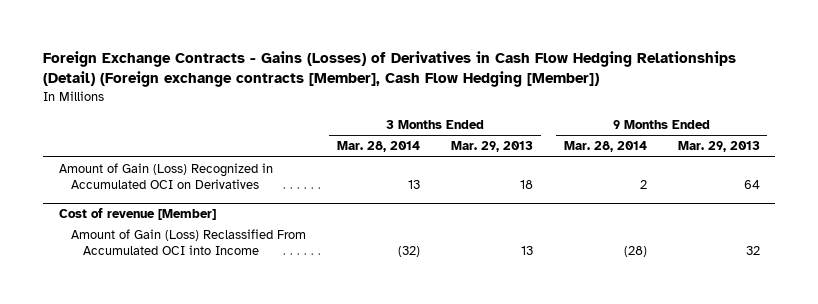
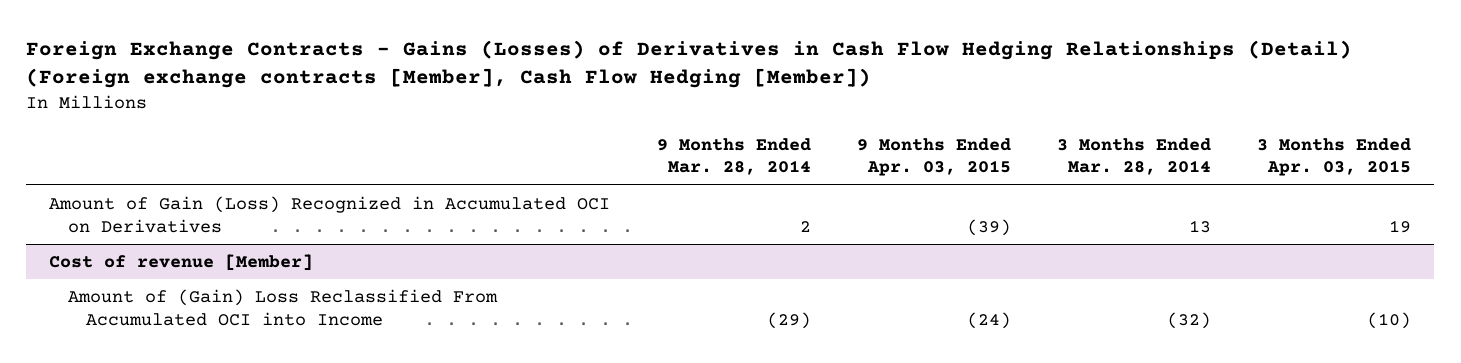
[450,141,533,153] Mar. 29, 2013 -> none
[677,141,760,153] Mar. 29, 2013 -> none
none -> [856,137,1011,177] 9 Months Ended Apr. 03, 2015
none -> [1257,137,1412,177] 3 Months Ended Apr. 03, 2015
[71,229,307,256] Amount of Gain (Loss) Reclassified From Accumulated OCI into Income -> [67,288,498,326] Amount of (Gain) Loss Reclassified From Accumulated OCI into Income
[623,246,647,258] (28) -> [766,311,811,329] (29)

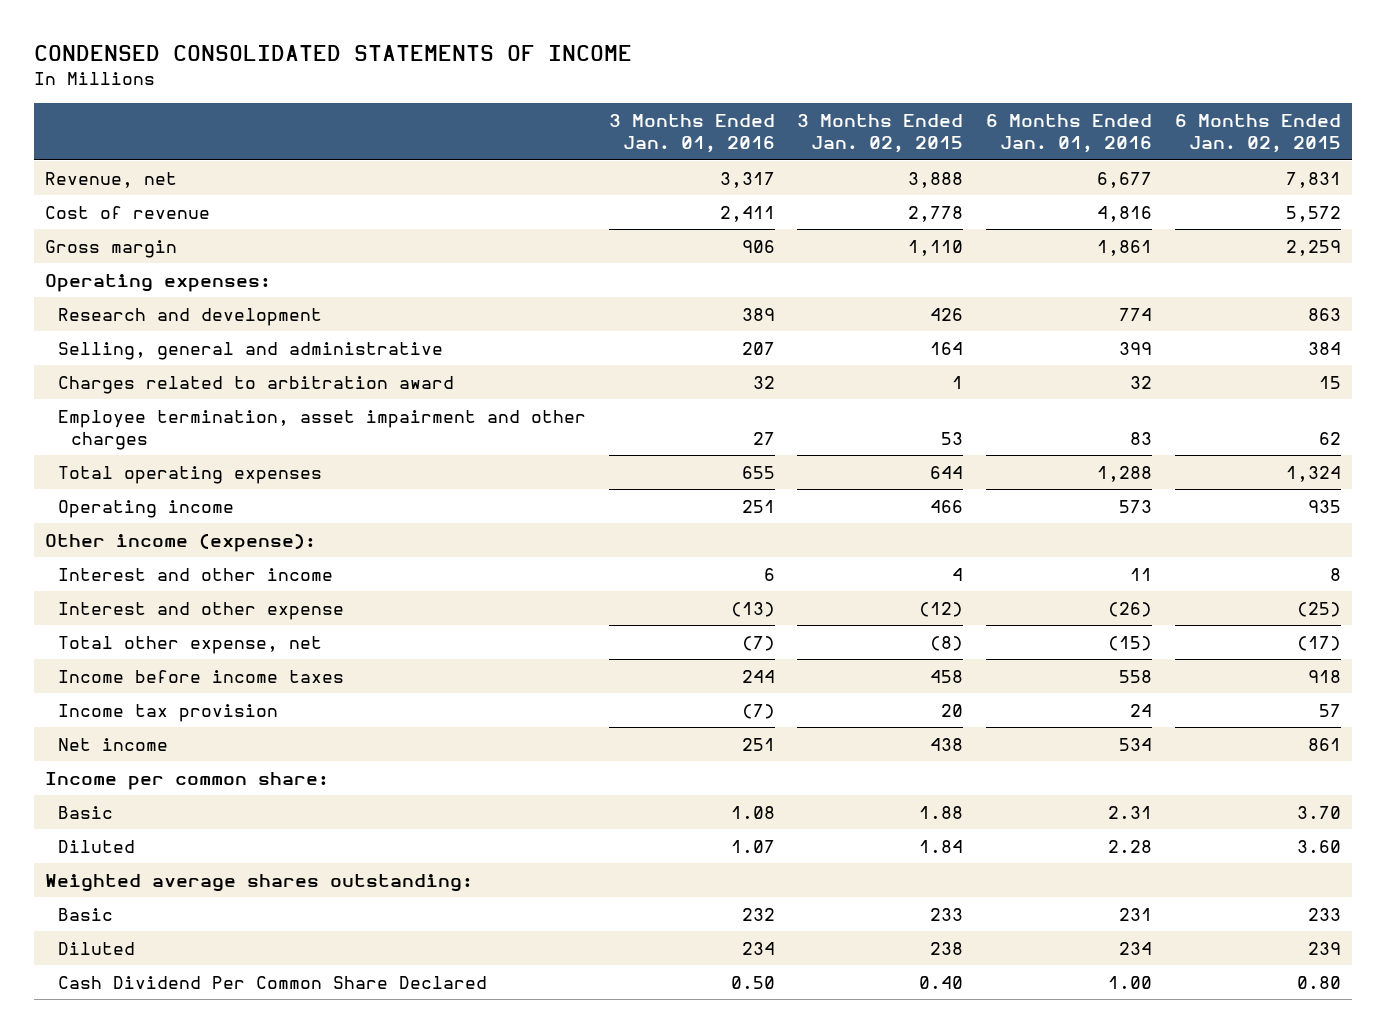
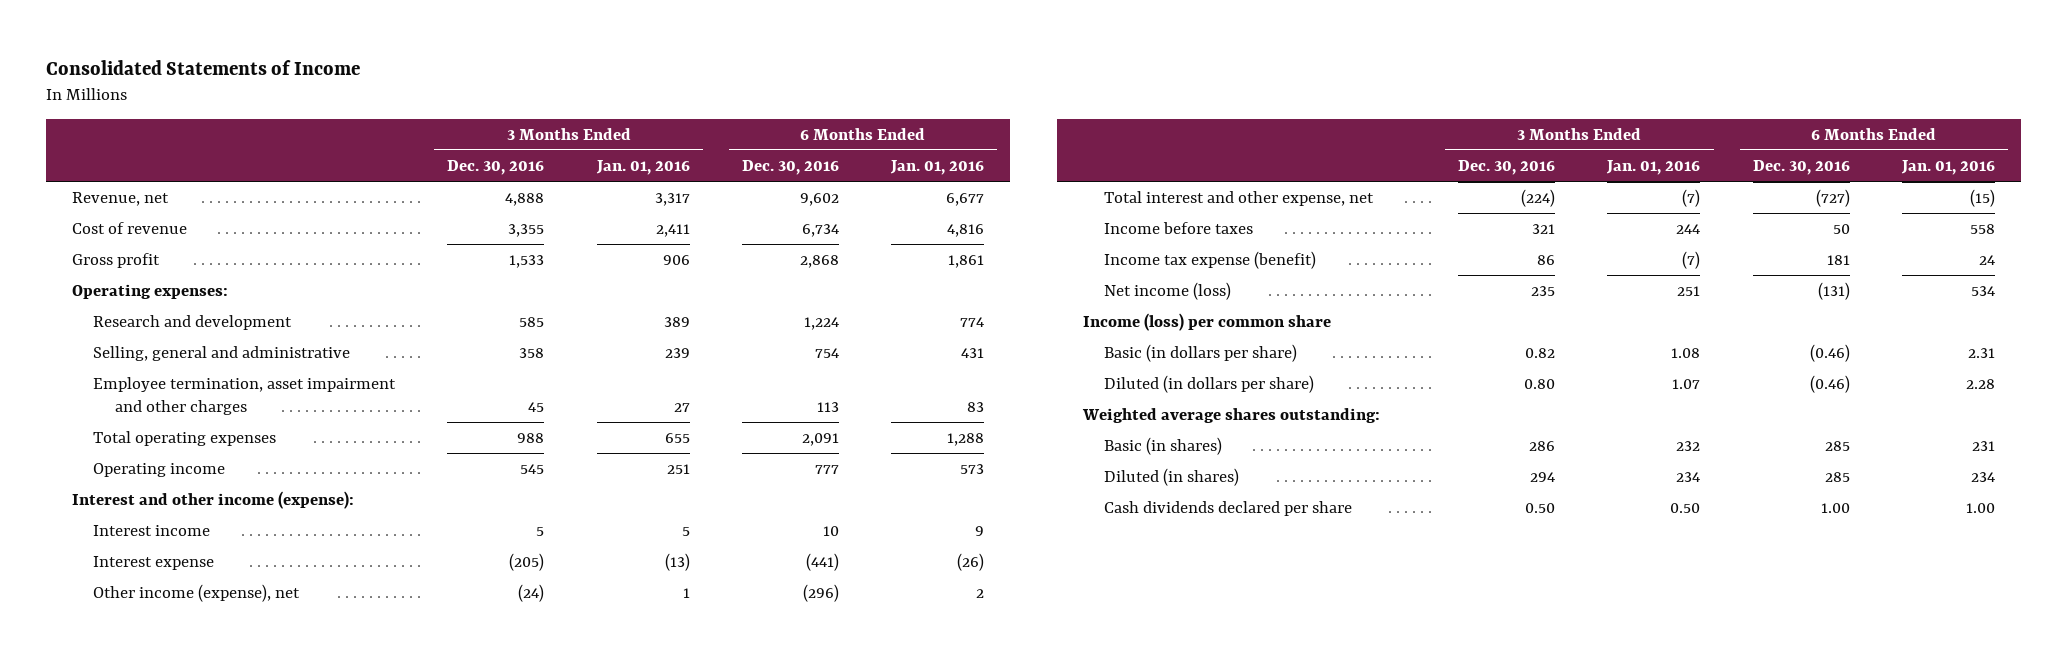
[33,45,632,62] CONDENSED CONSOLIDATED STATEMENTS OF INCOME -> [45,59,360,75] Consolidated Statements of Income
[797,114,964,154] 3 Months Ended Jan. 02, 2015 -> none
[1174,114,1341,154] 6 Months Ended Jan. 02, 2015 -> none
none -> [447,159,545,175] Dec. 30, 2016
none -> [741,159,839,175] Dec. 30, 2016
[45,239,178,258] Gross margin -> [71,252,160,268] Gross profit
[58,375,455,394] Charges related to arbitration award -> none
[741,341,775,355] 207 -> [664,347,690,358] 239
[1119,341,1153,355] 399 -> [960,347,984,358] 431
[45,532,317,552] Other income (expense): -> [71,490,354,509] Interest and other income (expense):
[58,567,334,581] Interest and other income -> [93,524,211,536] Interest income
[763,567,775,581] 6 -> [681,526,690,536] 5
[1130,567,1153,581] 11 -> [974,525,984,536] 9
[58,601,345,620] Interest and other expense -> [93,555,215,570] Interest expense
none -> [93,583,301,602] Other income (expense), net
[58,635,323,654] Total other expense, net -> [1104,190,1375,206] Total interest and other expense, net
[58,669,345,683] Income before income taxes -> [1104,221,1254,234] Income before taxes
[58,703,279,722] Income tax provision -> [1104,250,1317,269] Income tax expense (benefit)
[58,737,169,751] Net income -> [1104,281,1232,300] Net income (loss)
[45,771,330,790] Income per common share: -> [1082,312,1331,331] Income (loss) per common share
[58,805,114,819] Basic -> [1104,343,1298,362] Basic (in dollars per share)
[58,839,136,853] Diluted -> [1104,374,1315,393] Diluted (in dollars per share)
[58,907,114,921] Basic -> [1104,436,1223,455] Basic (in shares)
[58,941,136,955] Diluted -> [1104,467,1240,486] Diluted (in shares)
[58,975,488,989] Cash Dividend Per Common Share Declared -> [1104,500,1353,516] Cash dividends declared per share

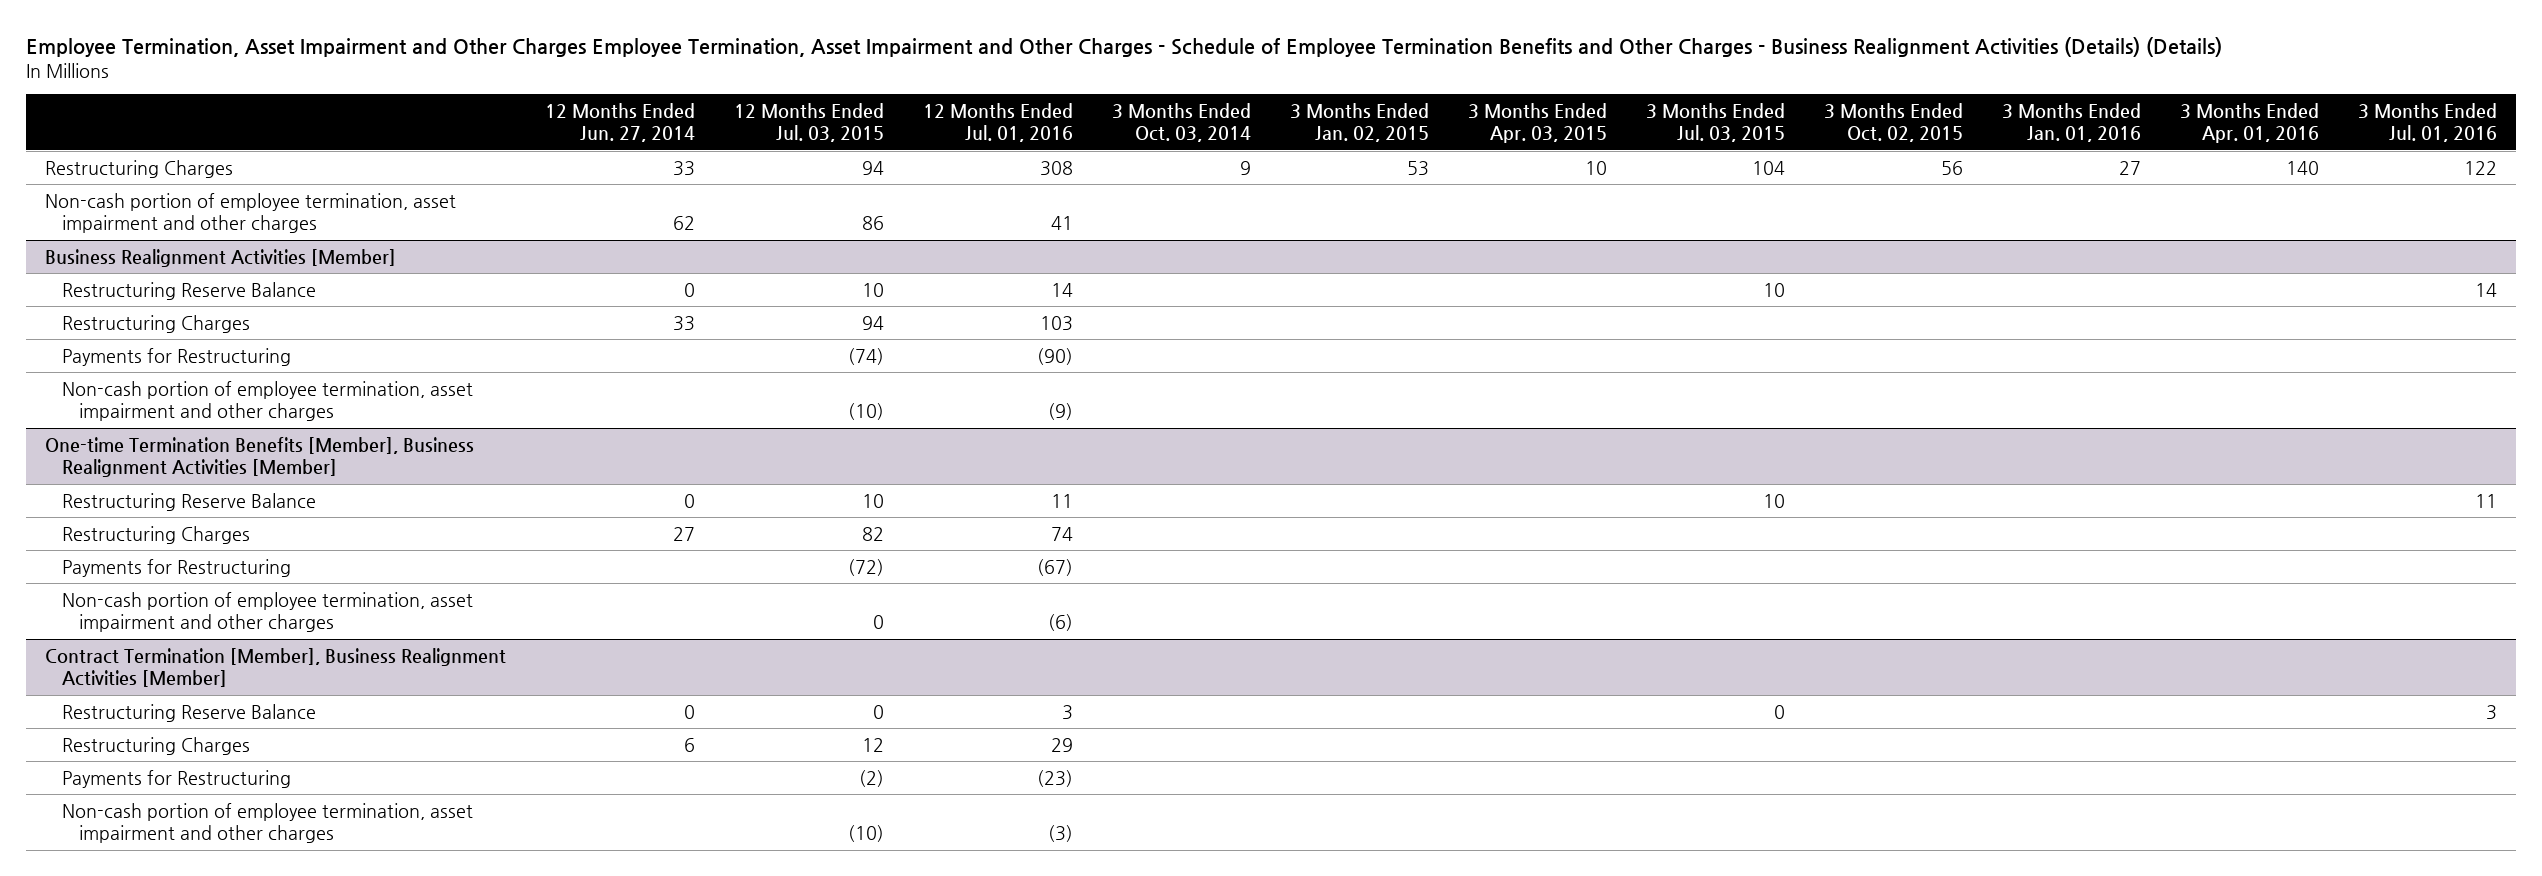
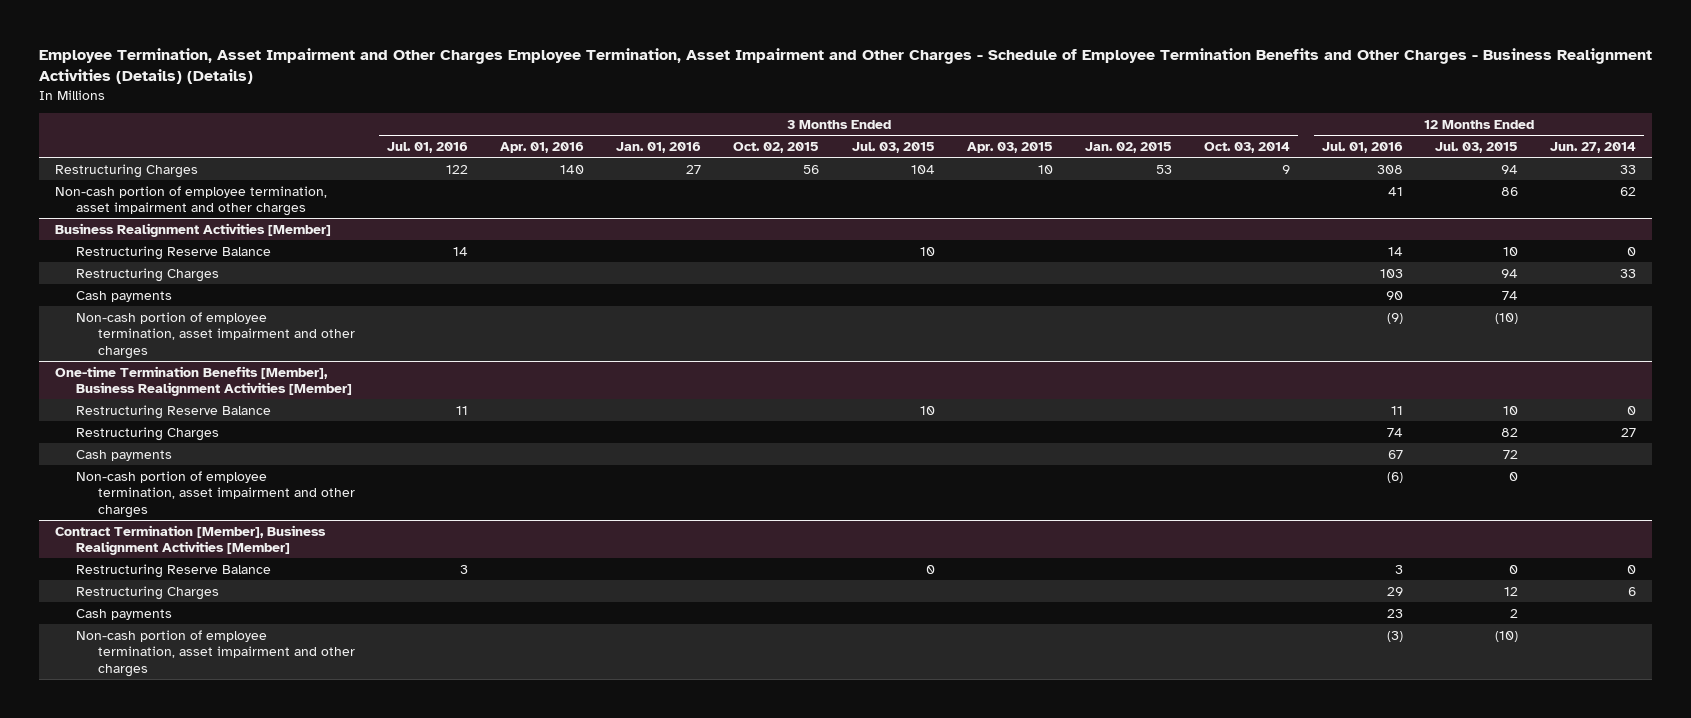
[61,347,291,366] Payments for Restructuring -> [76,290,173,302] Cash payments
[848,347,885,365] (74) -> [1502,290,1519,300] 74
[1037,347,1074,365] (90) -> [1386,290,1404,300] 90
[61,558,291,577] Payments for Restructuring -> [76,449,173,461] Cash payments
[848,558,885,576] (72) -> [1503,449,1519,459] 72
[1037,558,1074,576] (67) -> [1388,449,1404,459] 67
[61,769,291,788] Payments for Restructuring -> [76,608,173,620] Cash payments
[859,769,885,787] (2) -> [1510,608,1519,618] 2
[1037,769,1074,787] (23) -> [1387,608,1404,618] 23

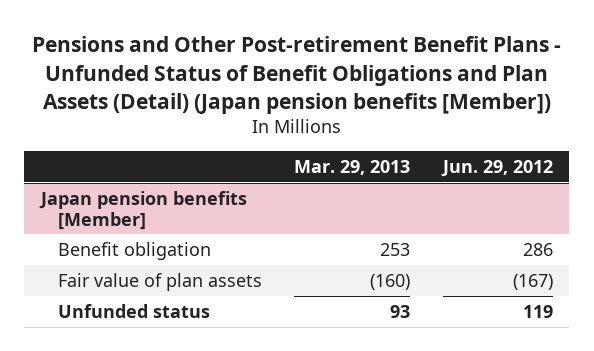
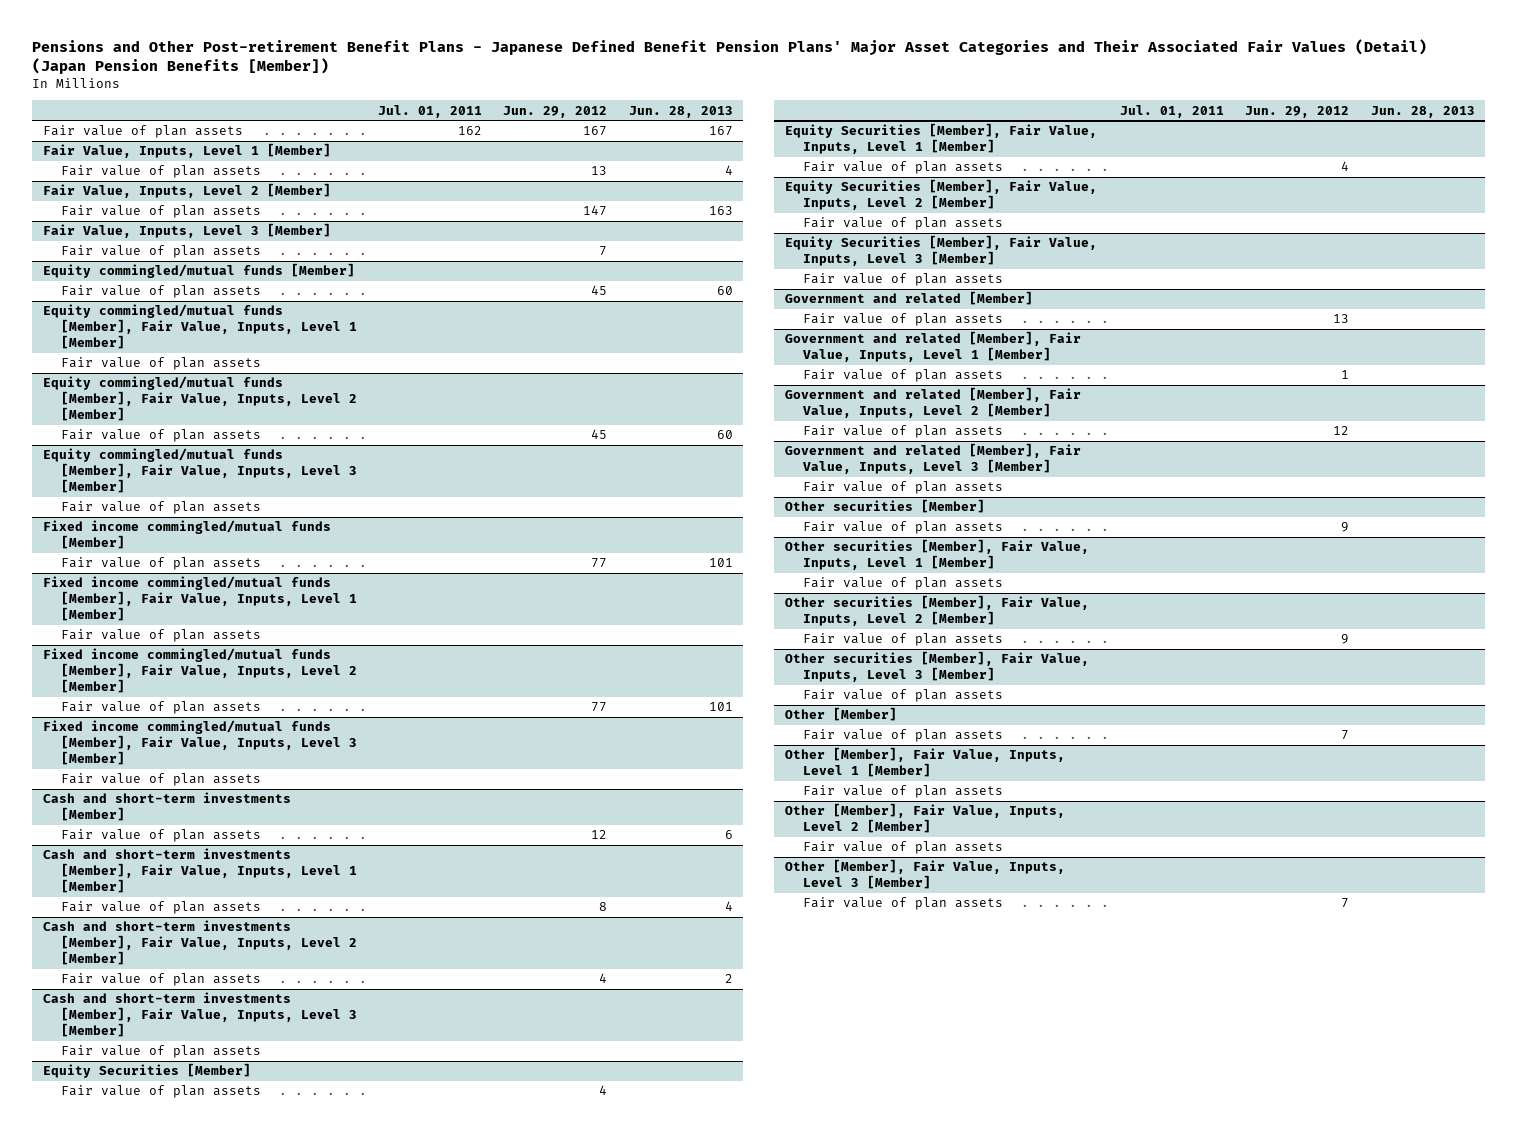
[31,36,561,114] Pensions and Other Post-retirement Benefit Plans - Unfunded Status of Benefit Obligations and Plan Assets (Detail) (Japan pension benefits [Member]) -> [32,38,1428,74] Pensions and Other Post-retirement Benefit Plans - Japanese Defined Benefit Pension Plans' Major Asset Categories and Their Associated Fair Values (Detail) (Japan Pension Benefits [Member])
[294,160,411,176] Mar. 29, 2013 -> none
none -> [377,104,482,118] Jul. 01, 2011
none -> [628,105,733,118] Jun. 28, 2013
[38,190,247,230] Japan pension benefits [Member] -> none
[57,241,211,260] Benefit obligation -> none
[57,303,210,318] Unfunded status -> none
[512,273,553,290] (167) -> [583,126,608,137] 167
none -> [43,143,332,159] Fair Value, Inputs, Level 1 [Member]
none -> [60,165,261,179] Fair value of plan assets
none -> [43,183,332,199] Fair Value, Inputs, Level 2 [Member]
none -> [60,205,261,219] Fair value of plan assets
none -> [43,223,332,239] Fair Value, Inputs, Level 3 [Member]
none -> [60,245,261,259] Fair value of plan assets
none -> [43,263,356,279] Equity commingled/mutual funds [Member]
none -> [60,285,261,299] Fair value of plan assets
none -> [43,304,357,349] Equity commingled/mutual funds [Member], Fair Value, Inputs, Level 1 [Member]
none -> [60,357,261,371] Fair value of plan assets
none -> [43,376,357,421] Equity commingled/mutual funds [Member], Fair Value, Inputs, Level 2 [Member]
none -> [60,429,261,443] Fair value of plan assets
none -> [43,448,357,493] Equity commingled/mutual funds [Member], Fair Value, Inputs, Level 3 [Member]
none -> [60,501,261,515] Fair value of plan assets
none -> [43,520,332,550] Fixed income commingled/mutual funds [Member]
none -> [60,557,261,571] Fair value of plan assets
none -> [43,576,357,621] Fixed income commingled/mutual funds [Member], Fair Value, Inputs, Level 1 [Member]
none -> [60,629,261,643] Fair value of plan assets
none -> [43,648,357,693] Fixed income commingled/mutual funds [Member], Fair Value, Inputs, Level 2 [Member]
none -> [60,701,261,715] Fair value of plan assets
none -> [43,720,357,765] Fixed income commingled/mutual funds [Member], Fair Value, Inputs, Level 3 [Member]
none -> [60,773,261,787] Fair value of plan assets
none -> [43,792,292,822] Cash and short-term investments [Member]
none -> [60,829,261,843] Fair value of plan assets
none -> [43,848,357,893] Cash and short-term investments [Member], Fair Value, Inputs, Level 1 [Member]
none -> [60,901,261,915] Fair value of plan assets
none -> [43,920,357,965] Cash and short-term investments [Member], Fair Value, Inputs, Level 2 [Member]
none -> [60,973,261,987] Fair value of plan assets
none -> [43,992,357,1037] Cash and short-term investments [Member], Fair Value, Inputs, Level 3 [Member]
none -> [60,1045,261,1059] Fair value of plan assets
none -> [43,1063,252,1079] Equity Securities [Member]
none -> [60,1085,261,1099] Fair value of plan assets
none -> [785,123,1098,155] Equity Securities [Member], Fair Value, Inputs, Level 1 [Member]
none -> [802,161,1003,175] Fair value of plan assets
none -> [785,179,1098,211] Equity Securities [Member], Fair Value, Inputs, Level 2 [Member]
none -> [802,217,1003,231] Fair value of plan assets
none -> [785,235,1098,267] Equity Securities [Member], Fair Value, Inputs, Level 3 [Member]
none -> [802,273,1003,287] Fair value of plan assets
none -> [785,291,1034,306] Government and related [Member]
none -> [802,313,1003,327] Fair value of plan assets
none -> [785,331,1082,363] Government and related [Member], Fair Value, Inputs, Level 1 [Member]
none -> [802,369,1003,383] Fair value of plan assets
none -> [785,387,1082,419] Government and related [Member], Fair Value, Inputs, Level 2 [Member]
none -> [802,425,1003,439] Fair value of plan assets
none -> [785,443,1082,475] Government and related [Member], Fair Value, Inputs, Level 3 [Member]
none -> [802,481,1003,495] Fair value of plan assets
none -> [785,499,986,514] Other securities [Member]
none -> [802,521,1003,535] Fair value of plan assets
none -> [785,539,1090,571] Other securities [Member], Fair Value, Inputs, Level 1 [Member]
none -> [802,577,1003,591] Fair value of plan assets
none -> [785,595,1090,627] Other securities [Member], Fair Value, Inputs, Level 2 [Member]
none -> [802,633,1003,647] Fair value of plan assets
none -> [785,651,1090,683] Other securities [Member], Fair Value, Inputs, Level 3 [Member]
none -> [802,689,1003,703] Fair value of plan assets
none -> [785,707,898,722] Other [Member]
none -> [802,729,1003,743] Fair value of plan assets
none -> [785,747,1066,778] Other [Member], Fair Value, Inputs, Level 1 [Member]
none -> [802,785,1003,799] Fair value of plan assets
none -> [785,803,1066,834] Other [Member], Fair Value, Inputs, Level 2 [Member]
none -> [802,841,1003,855] Fair value of plan assets
none -> [785,859,1066,890] Other [Member], Fair Value, Inputs, Level 3 [Member]
none -> [802,897,1003,911] Fair value of plan assets

